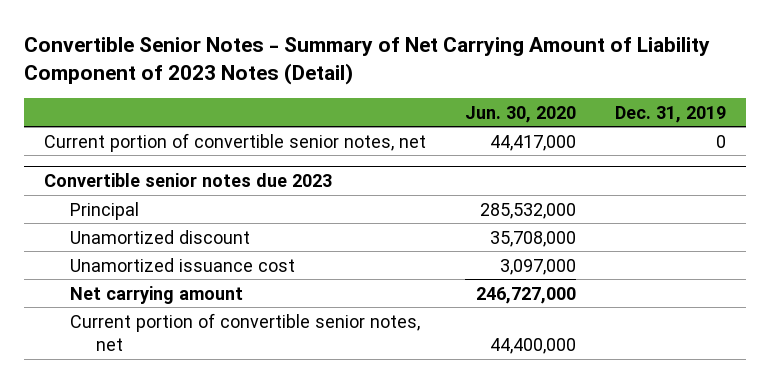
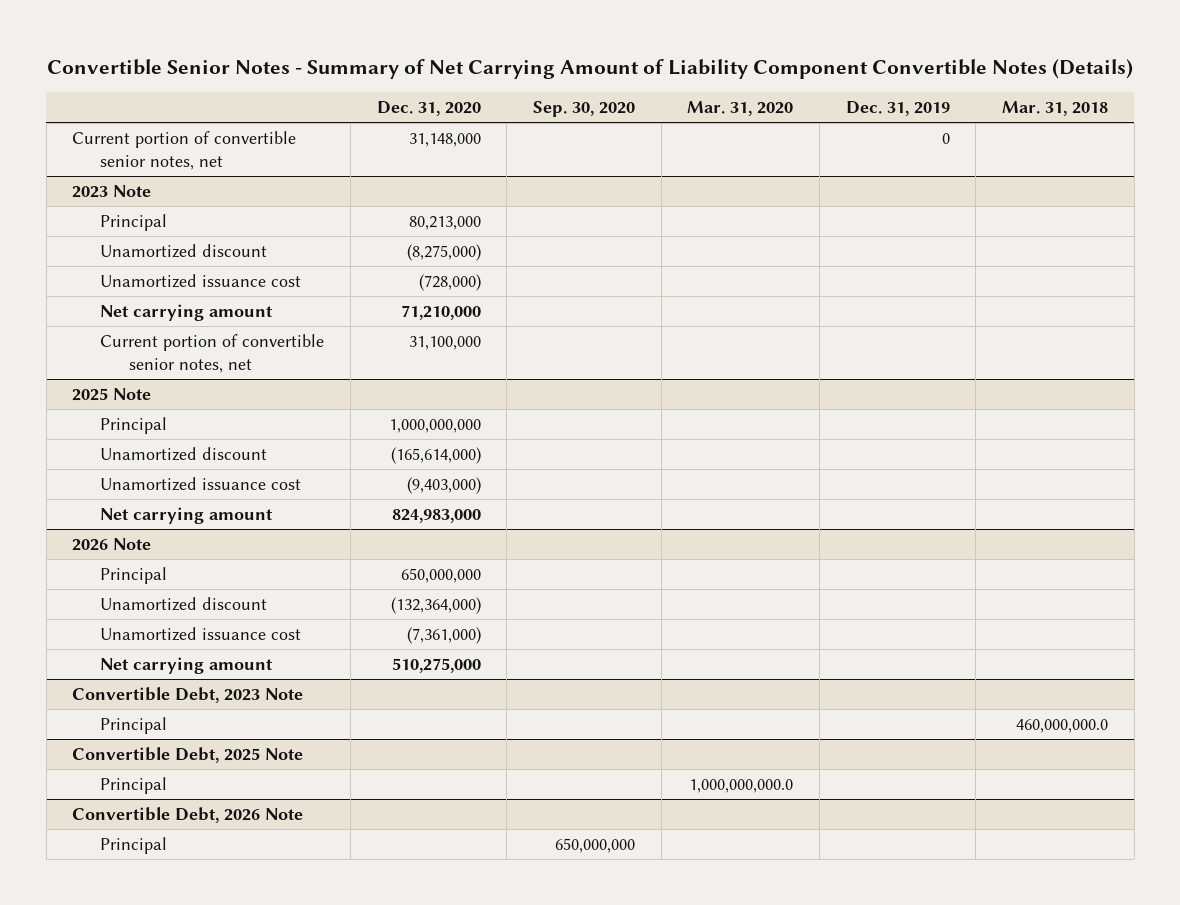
[23,36,710,85] Convertible Senior Notes - Summary of Net Carrying Amount of Liability Component of 2023 Notes (Detail) -> [47,59,1134,80] Convertible Senior Notes - Summary of Net Carrying Amount of Liability Component Convertible Notes (Details)
[465,105,577,123] Jun. 30, 2020 -> none
none -> [376,101,481,117] Dec. 31, 2020
none -> [533,101,636,118] Sep. 30, 2020
none -> [687,101,794,117] Mar. 31, 2020
none -> [1002,101,1109,117] Mar. 31, 2018
[43,173,332,188] Convertible senior notes due 2023 -> [72,184,152,198] 2023 Note
none -> [72,387,152,401] 2025 Note
none -> [100,416,168,434] Principal
none -> [100,446,268,461] Unamortized discount
none -> [100,476,302,491] Unamortized issuance cost
none -> [100,506,274,524] Net carrying amount
none -> [72,537,152,551] 2026 Note
none -> [100,566,168,584] Principal
none -> [100,596,268,611] Unamortized discount
none -> [100,626,302,641] Unamortized issuance cost
none -> [100,656,274,674] Net carrying amount
none -> [72,686,304,703] Convertible Debt, 2023 Note
none -> [100,716,168,734] Principal
none -> [72,746,304,763] Convertible Debt, 2025 Note
none -> [100,776,168,794] Principal
none -> [72,806,304,823] Convertible Debt, 2026 Note
none -> [100,836,168,854] Principal

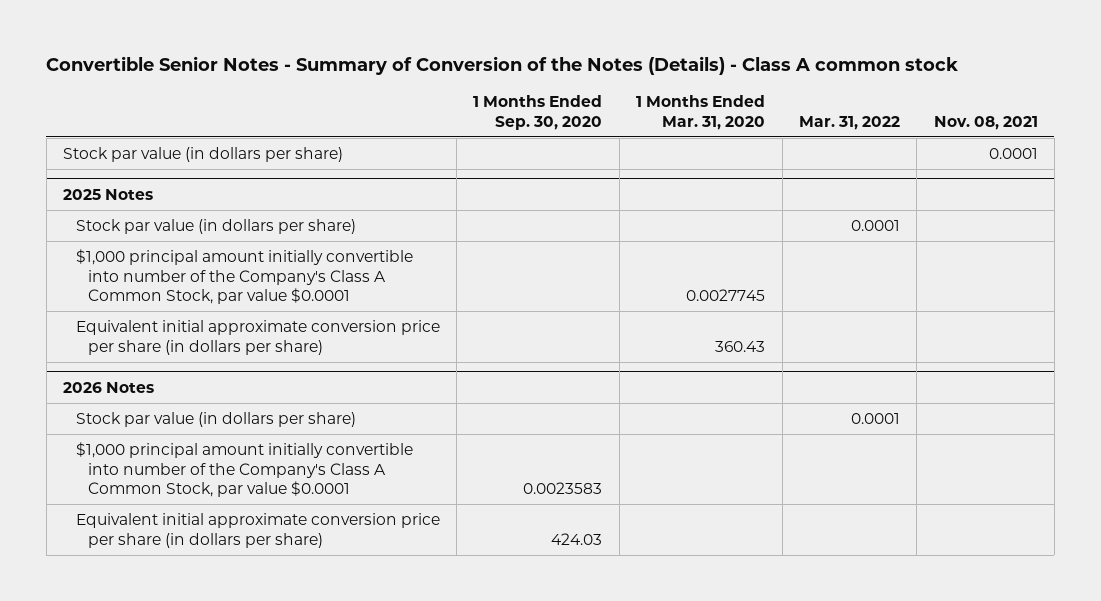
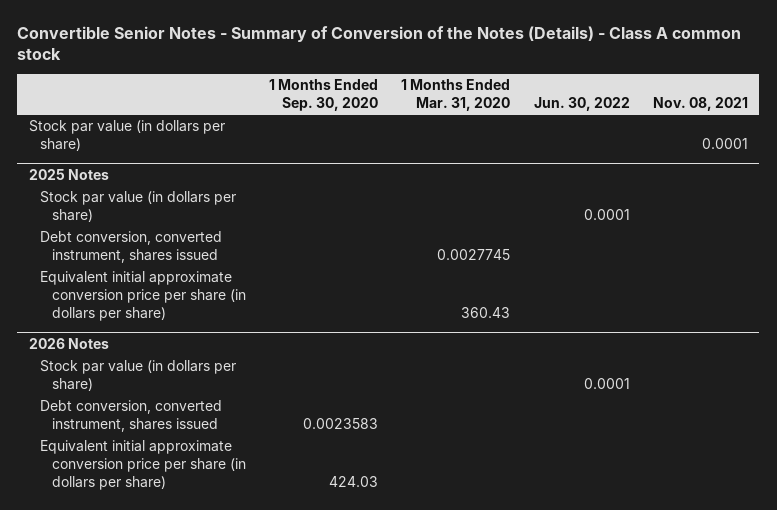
[798,115,900,130] Mar. 31, 2022 -> none
none -> [533,97,630,112] Jun. 30, 2022
[75,249,413,304] $1,000 principal amount initially convertible into number of the Company's Class A Common Stock, par value $0.0001 -> [40,231,223,264] Debt conversion, converted instrument, shares issued
[75,442,413,497] $1,000 principal amount initially convertible into number of the Company's Class A Common Stock, par value $0.0001 -> [40,400,223,433] Debt conversion, converted instrument, shares issued

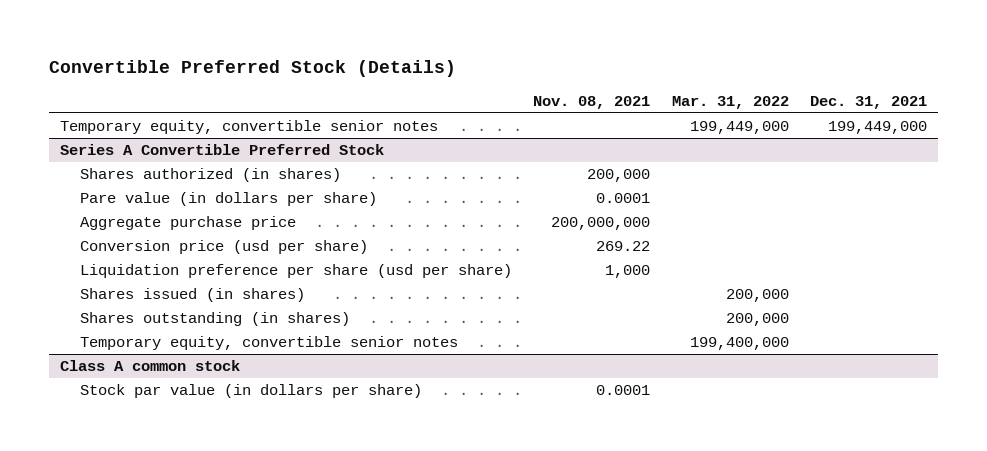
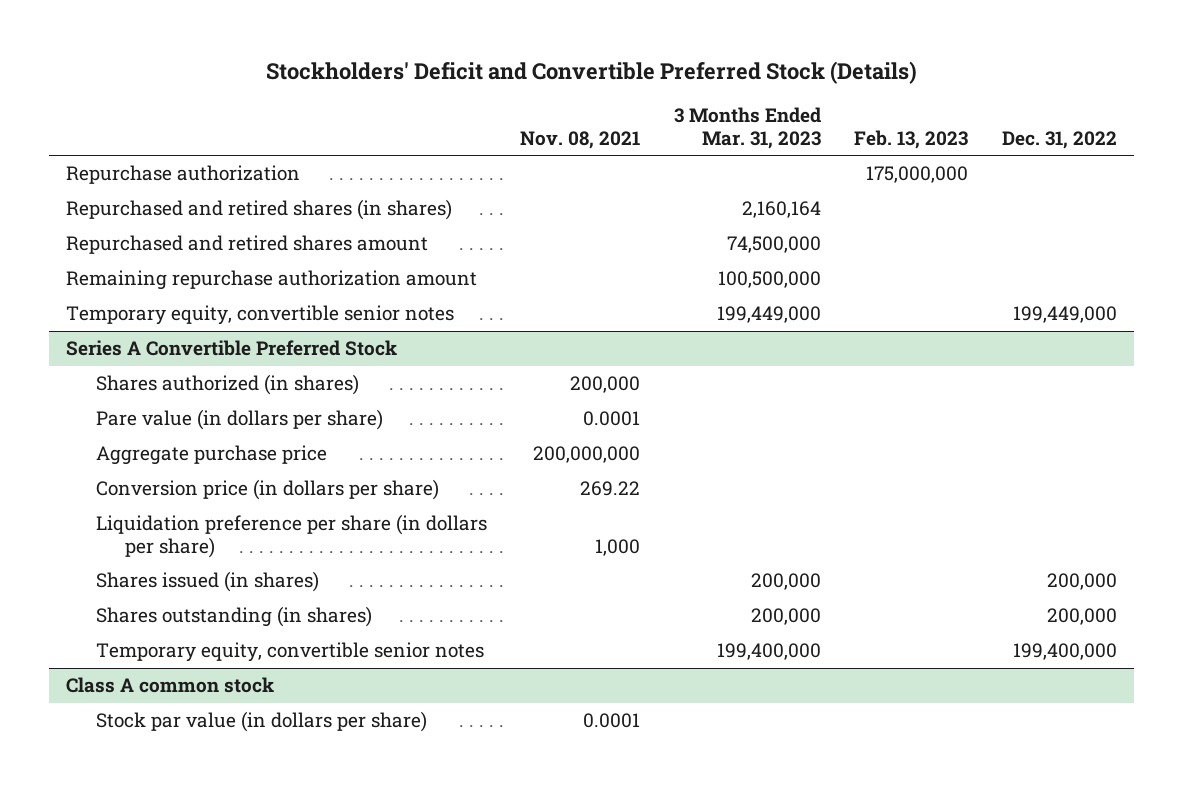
[48,60,456,78] Convertible Preferred Stock (Details) -> [265,61,917,85] Stockholders' Deficit and Convertible Preferred Stock (Details)
[671,95,789,109] Mar. 31, 2022 -> none
[810,95,928,109] Dec. 31, 2021 -> none
none -> [673,107,821,149] 3 Months Ended Mar. 31, 2023
none -> [854,129,969,149] Feb. 13, 2023
none -> [1001,130,1117,149] Dec. 31, 2022
none -> [66,165,301,185] Repurchase authorization
none -> [66,199,453,221] Repurchased and retired shares (in shares)
none -> [66,235,429,255] Repurchased and retired shares amount
none -> [66,270,478,291] Remaining repurchase authorization amount
[79,240,368,255] Conversion price (usd per share) -> [95,479,439,501] Conversion price (in dollars per share)
[79,264,512,279] Liquidation preference per share (usd per share) -> [95,514,487,558] Liquidation preference per share (in dollars per share)

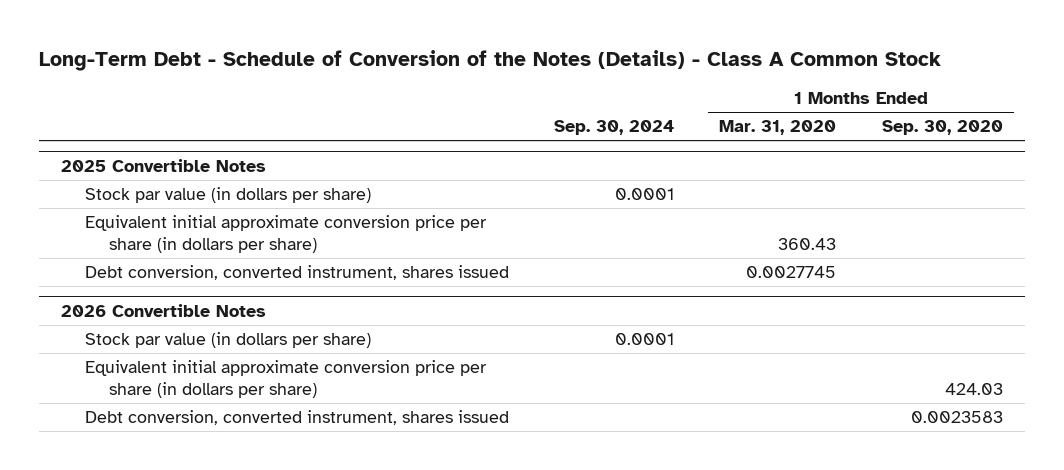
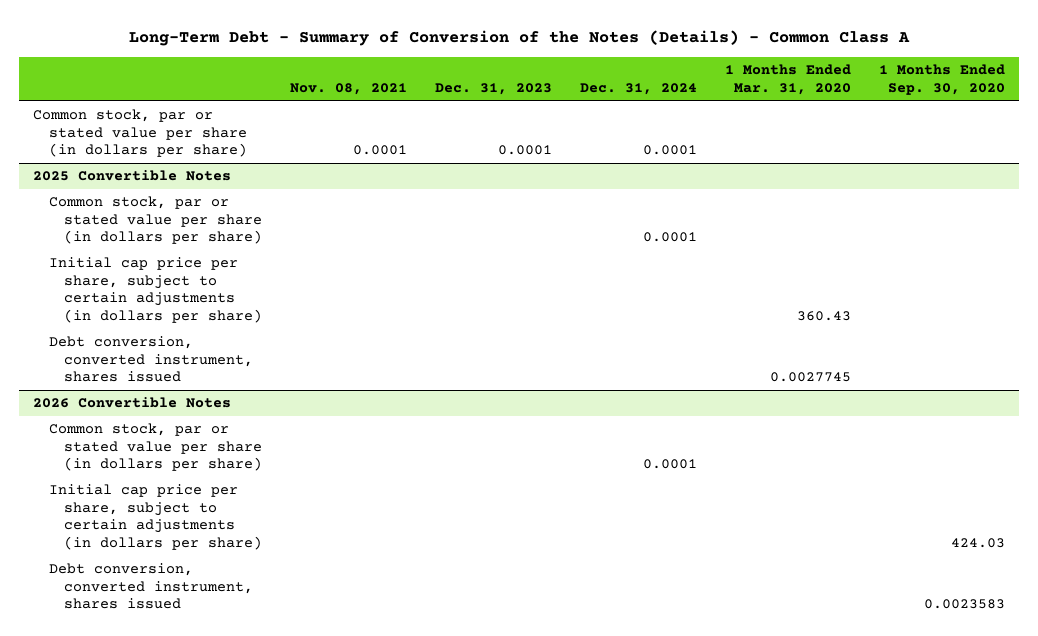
[38,50,941,72] Long-Term Debt - Schedule of Conversion of the Notes (Details) - Class A Common Stock -> [129,30,911,47] Long-Term Debt - Summary of Conversion of the Notes (Details) - Common Class A
[554,120,675,136] Sep. 30, 2024 -> none
none -> [290,82,408,95] Nov. 08, 2021
none -> [435,82,553,95] Dec. 31, 2023
none -> [579,82,697,95] Dec. 31, 2024
none -> [33,109,247,158] Common stock, par or stated value per share (in dollars per share)
[85,187,372,204] Stock par value (in dollars per share) -> [48,196,263,245] Common stock, par or stated value per share (in dollars per share)
[85,215,488,253] Equivalent initial approximate conversion price per share (in dollars per share) -> [48,257,263,323] Initial cap price per share, subject to certain adjustments (in dollars per share)
[85,332,372,349] Stock par value (in dollars per share) -> [48,423,263,472] Common stock, par or stated value per share (in dollars per share)
[85,360,488,398] Equivalent initial approximate conversion price per share (in dollars per share) -> [48,484,263,550] Initial cap price per share, subject to certain adjustments (in dollars per share)

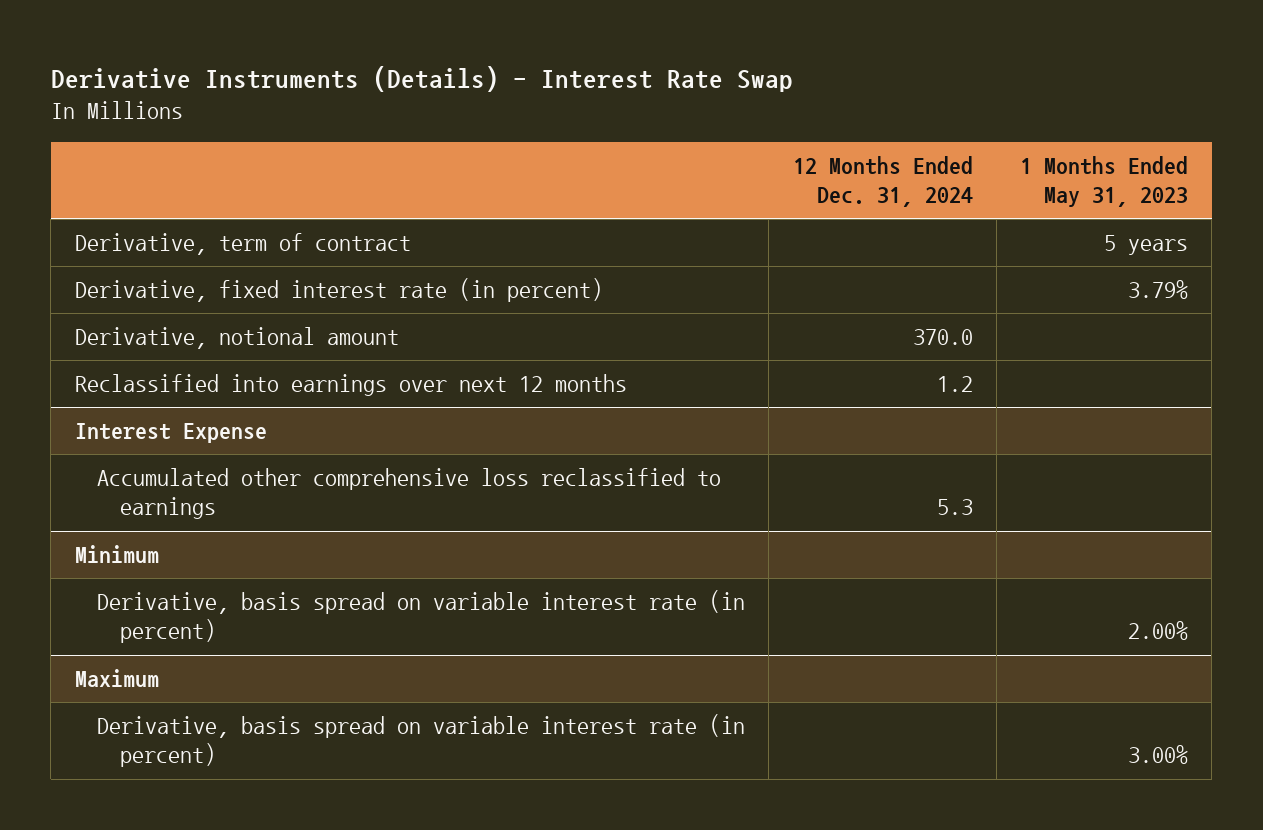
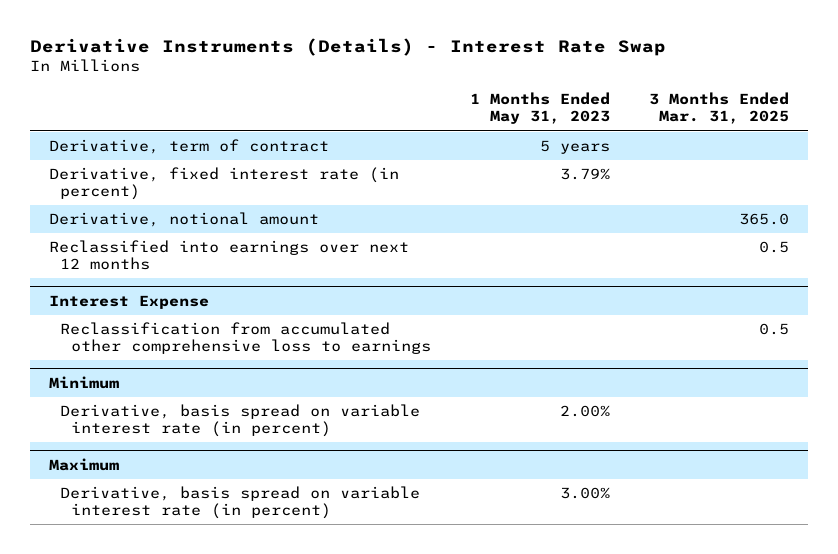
[792,155,973,207] 12 Months Ended Dec. 31, 2024 -> none
none -> [648,92,789,125] 3 Months Ended Mar. 31, 2025
[97,468,722,520] Accumulated other comprehensive loss reclassified to earnings -> [60,322,432,355] Reclassification from accumulated other comprehensive loss to earnings

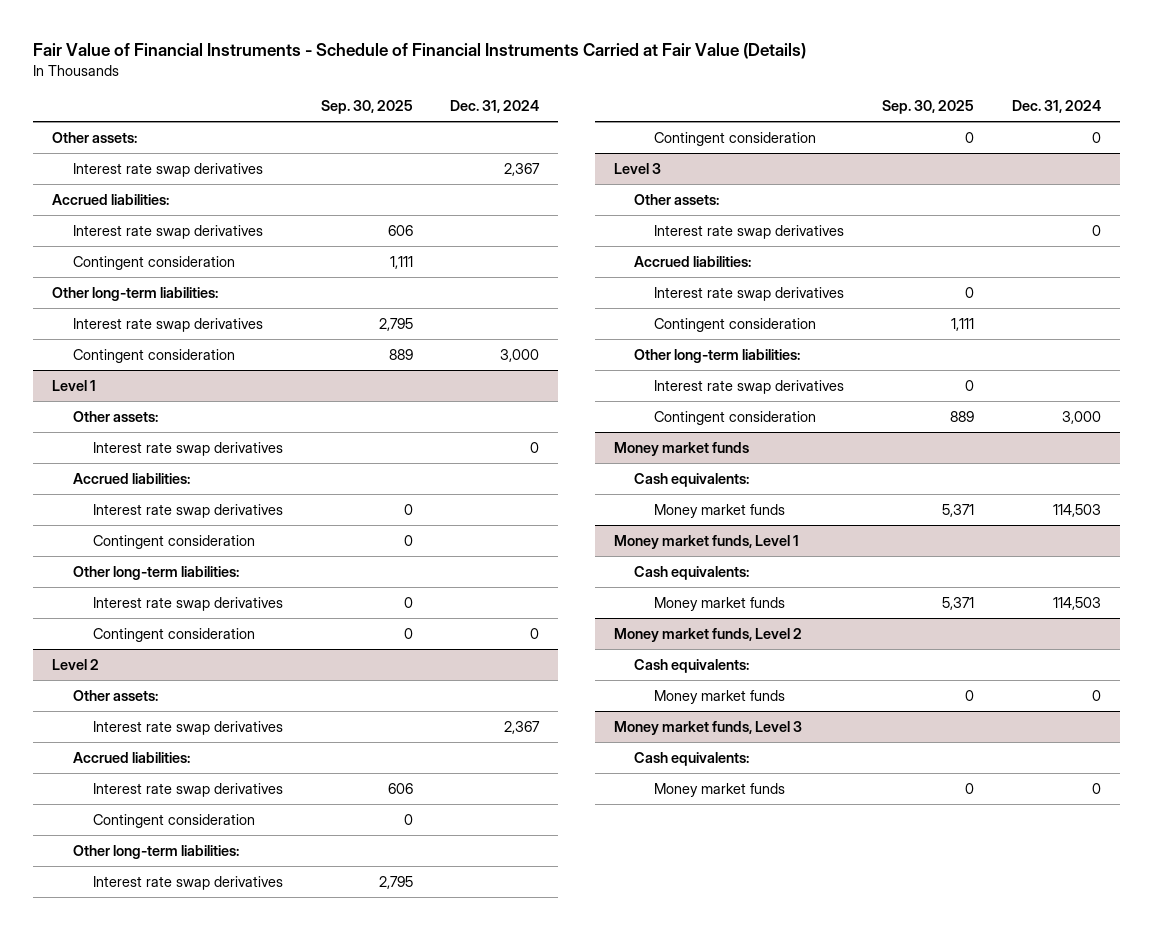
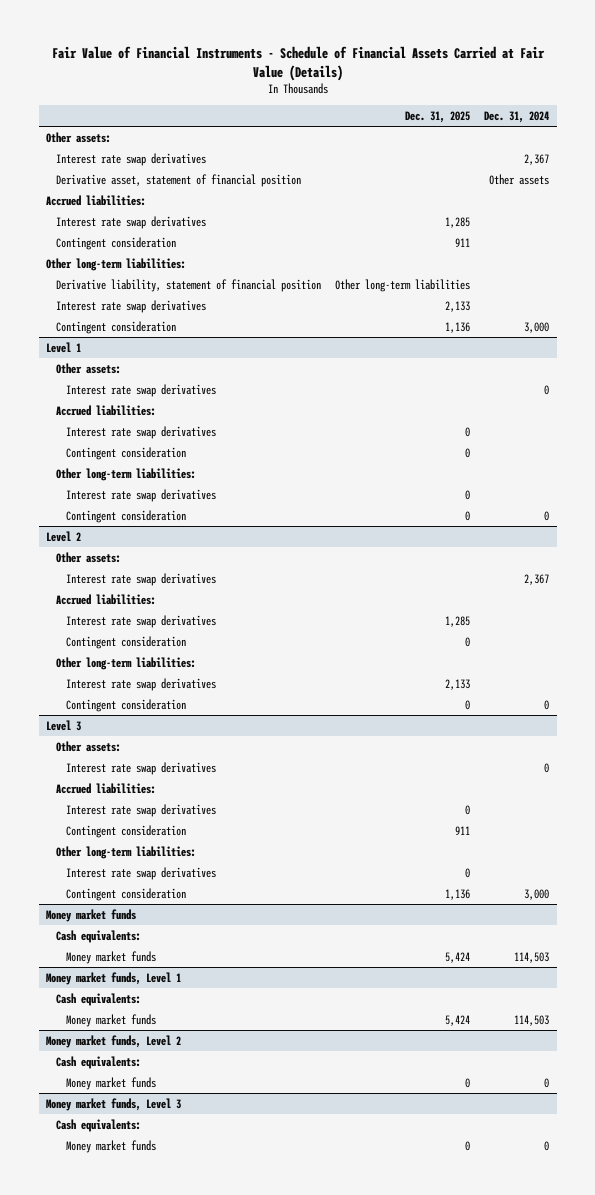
[33,43,807,60] Fair Value of Financial Instruments - Schedule of Financial Instruments Carried at Fair Value (Details) -> [51,45,545,81] Fair Value of Financial Instruments - Schedule of Financial Assets Carried at Fair Value (Details)
[320,100,413,115] Sep. 30, 2025 -> none
none -> [405,111,471,124] Dec. 31, 2025
none -> [55,173,301,187] Derivative asset, statement of financial position
none -> [55,278,321,292] Derivative liability, statement of financial position

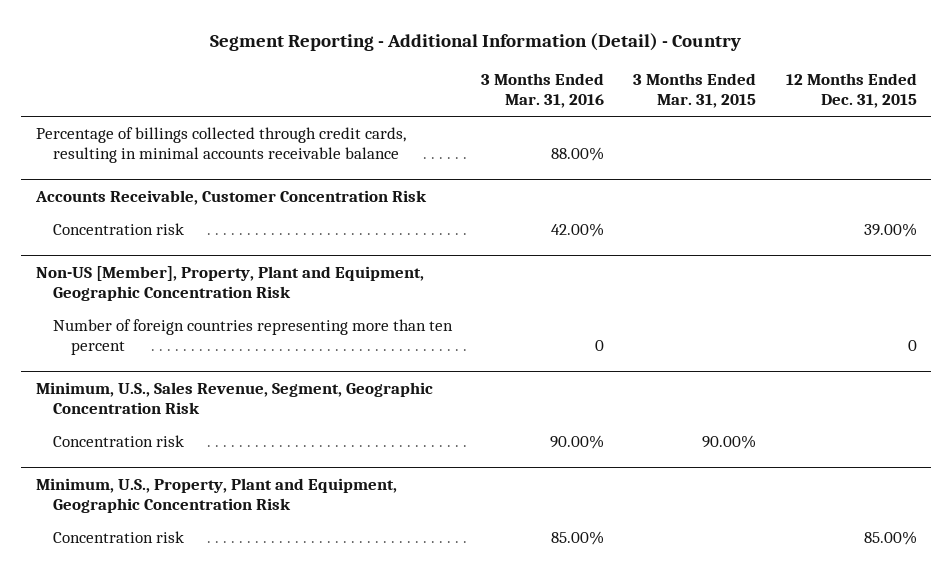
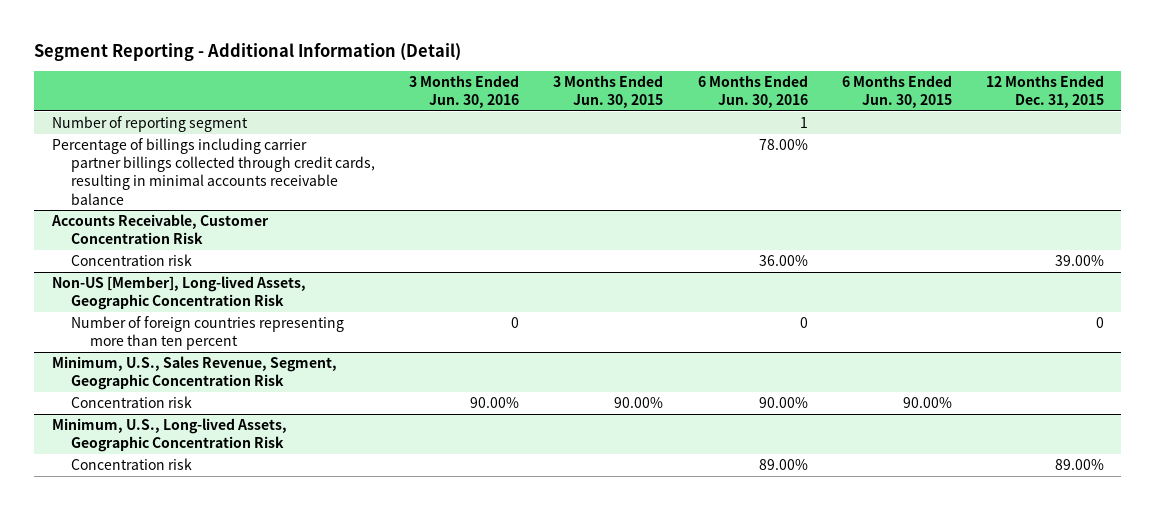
[210,32,742,51] Segment Reporting - Additional Information (Detail) - Country -> [34,42,462,61] Segment Reporting - Additional Information (Detail)
[481,73,605,109] 3 Months Ended Mar. 31, 2016 -> none
[633,73,757,109] 3 Months Ended Mar. 31, 2015 -> none
none -> [408,75,519,109] 3 Months Ended Jun. 30, 2016
none -> [553,75,664,109] 3 Months Ended Jun. 30, 2015
none -> [697,75,808,109] 6 Months Ended Jun. 30, 2016
none -> [841,75,952,109] 6 Months Ended Jun. 30, 2015
none -> [51,116,248,133] Number of reporting segment
[35,127,406,163] Percentage of billings collected through credit cards, resulting in minimal accounts receivable balance -> [51,138,375,205] Percentage of billings including carrier partner billings collected through credit cards, resulting in minimal accounts receivable balance
[35,265,424,301] Non-US [Member], Property, Plant and Equipment, Geographic Concentration Risk -> none
[53,319,454,355] Number of foreign countries representing more than ten percent -> none
none -> [51,276,306,311] Non-US [Member], Long-lived Assets, Geographic Concentration Risk
none -> [70,316,344,351] Number of foreign countries representing more than ten percent
[35,477,397,513] Minimum, U.S., Property, Plant and Equipment, Geographic Concentration Risk -> none
[53,531,185,544] Concentration risk -> none
none -> [51,418,287,453] Minimum, U.S., Long-lived Assets, Geographic Concentration Risk
none -> [70,458,192,471] Concentration risk

